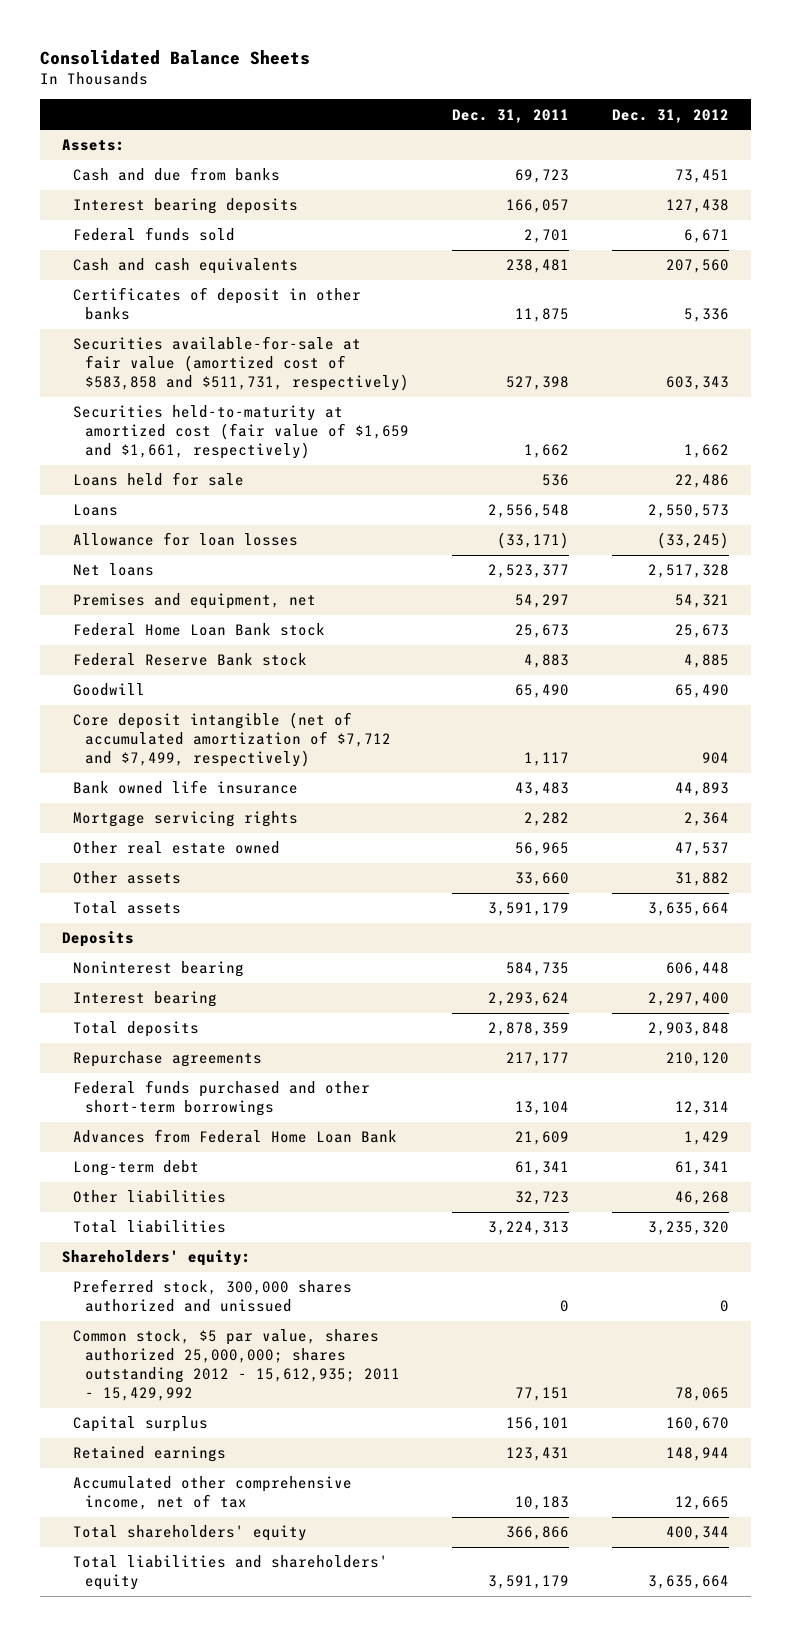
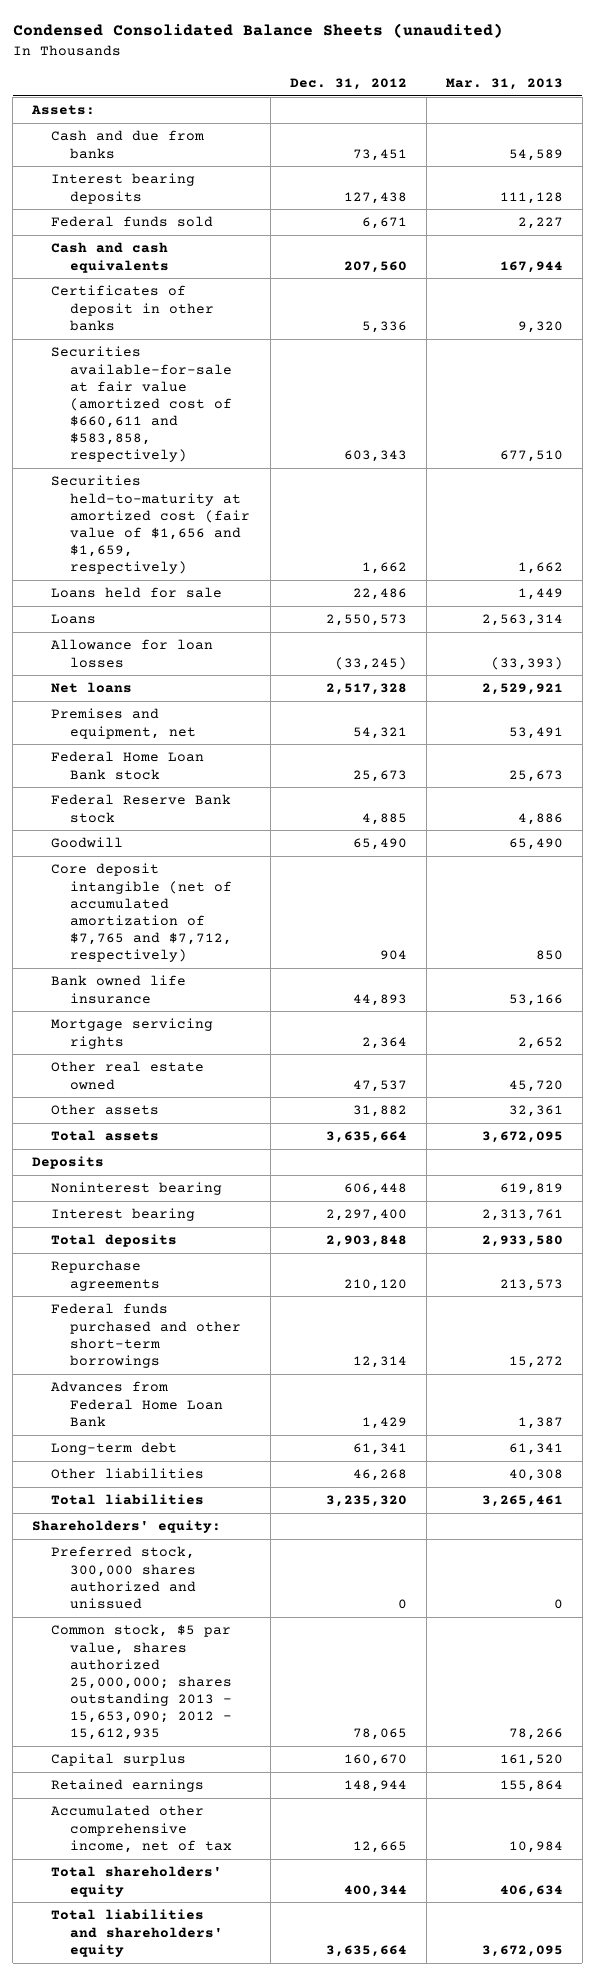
[40,49,311,65] Consolidated Balance Sheets -> [12,23,503,39] Condensed Consolidated Balance Sheets (unaudited)
[452,108,570,123] Dec. 31, 2011 -> none
none -> [445,77,563,90] Mar. 31, 2013
[73,336,409,391] Securities available-for-sale at fair value (amortized cost of $583,858 and $511,731, respectively) -> [51,346,233,463] Securities available-for-sale at fair value (amortized cost of $660,611 and $583,858, respectively)
[73,405,409,459] Securities held-to-maturity at amortized cost (fair value of $1,659 and $1,661, respectively) -> [51,475,251,575] Securities held-to-maturity at amortized cost (fair value of $1,656 and $1,659, respectively)
[73,712,391,767] Core deposit intangible (net of accumulated amortization of $7,712 and $7,499, respectively) -> [51,863,233,963] Core deposit intangible (net of accumulated amortization of $7,765 and $7,712, respectively)
[73,1329,400,1401] Common stock, $5 par value, shares authorized 25,000,000; shares outstanding 2012 - 15,612,935; 2011 - 15,429,992 -> [51,1624,233,1741] Common stock, $5 par value, shares authorized 25,000,000; shares outstanding 2013 - 15,653,090; 2012 - 15,612,935

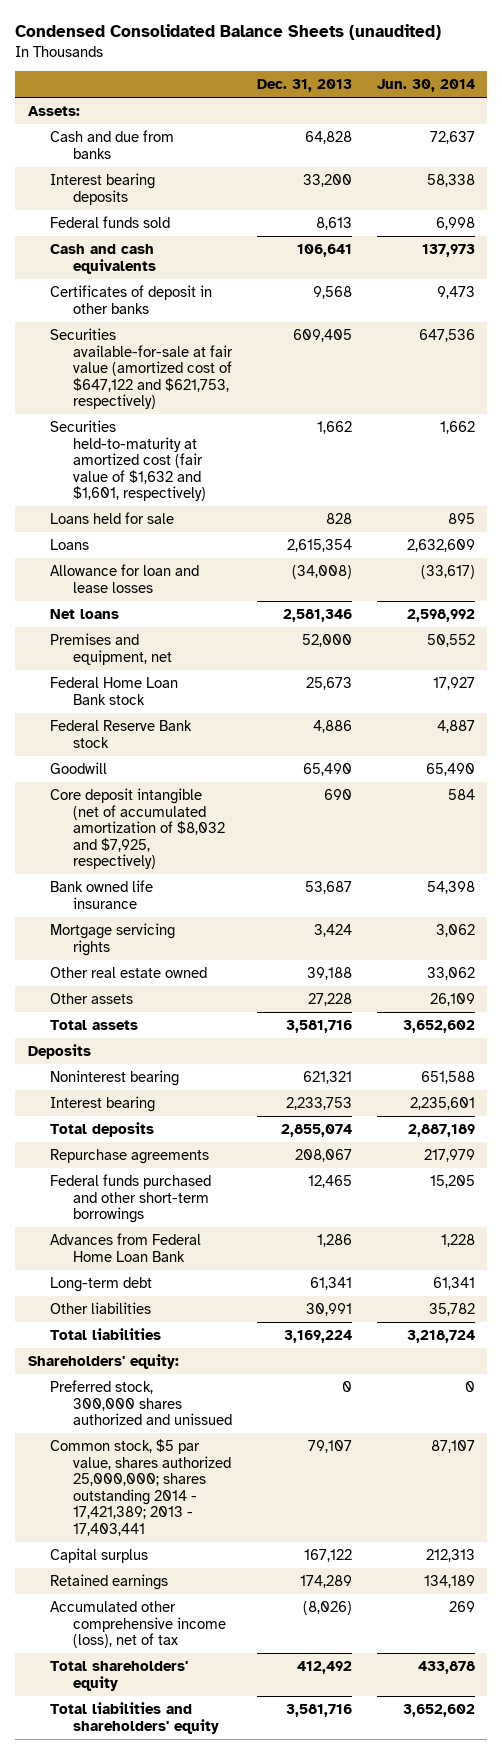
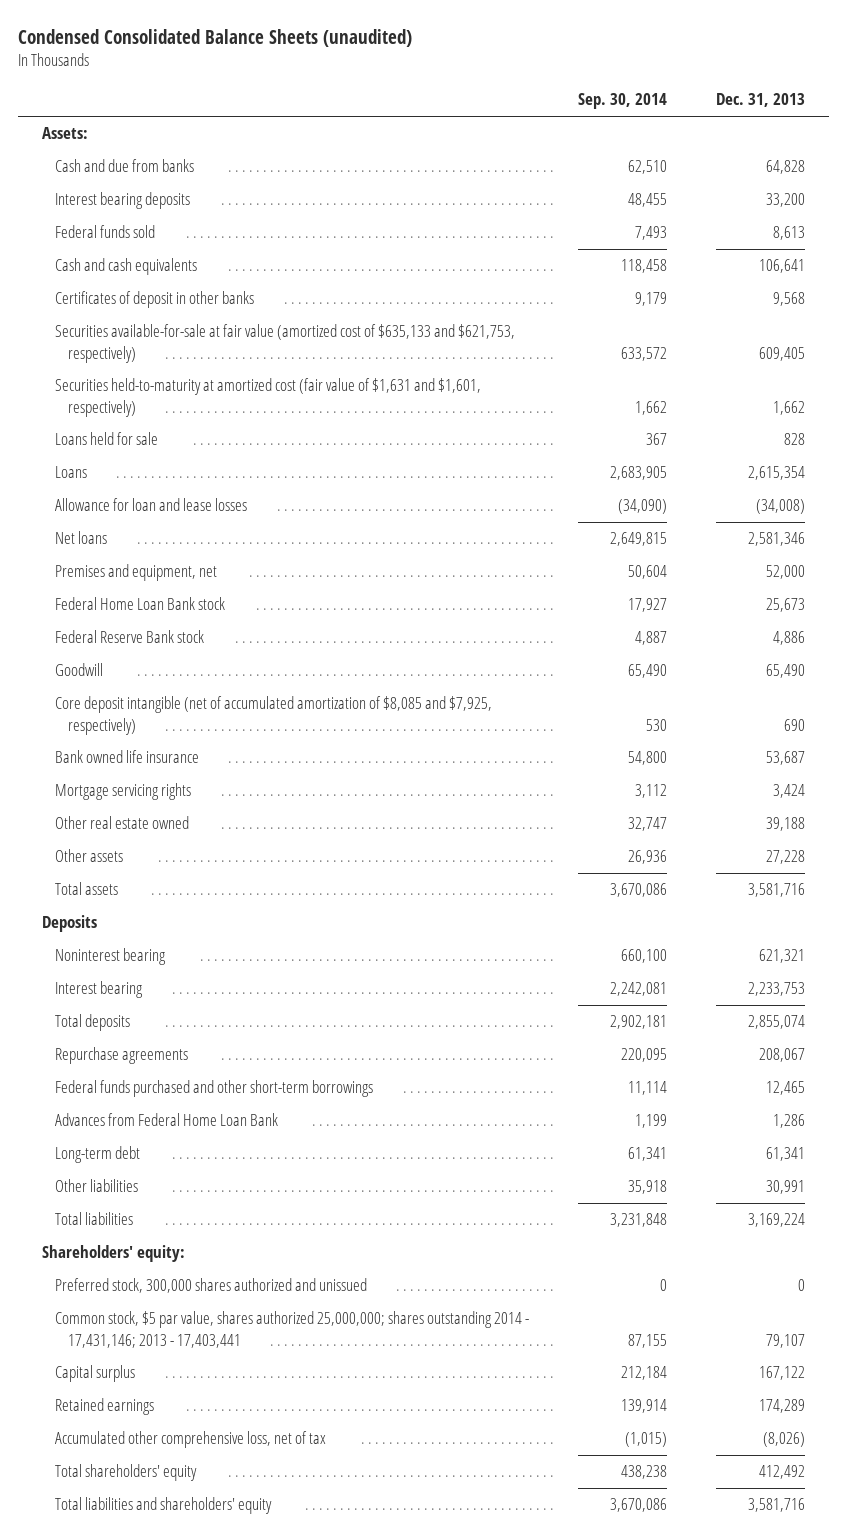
[376,78,475,92] Jun. 30, 2014 -> none
none -> [578,93,668,110] Sep. 30, 2014
[50,327,234,410] Securities available-for-sale at fair value (amortized cost of $647,122 and $621,753, respectively) -> [55,324,516,363] Securities available-for-sale at fair value (amortized cost of $635,133 and $621,753, respectively)
[50,419,207,502] Securities held-to-maturity at amortized cost (fair value of $1,632 and $1,601, respectively) -> [55,378,482,417] Securities held-to-maturity at amortized cost (fair value of $1,631 and $1,601, respectively)
[50,787,226,870] Core deposit intangible (net of accumulated amortization of $8,032 and $7,925, respectively) -> [55,696,493,735] Core deposit intangible (net of accumulated amortization of $8,085 and $7,925, respectively)
[50,1438,232,1536] Common stock, $5 par value, shares authorized 25,000,000; shares outstanding 2014 - 17,421,389; 2013 - 17,403,441 -> [55,1311,530,1348] Common stock, $5 par value, shares authorized 25,000,000; shares outstanding 2014 - 17,431,146; 2013 - 17,403,441
[50,1600,227,1649] Accumulated other comprehensive income (loss), net of tax -> [55,1431,327,1449] Accumulated other comprehensive loss, net of tax

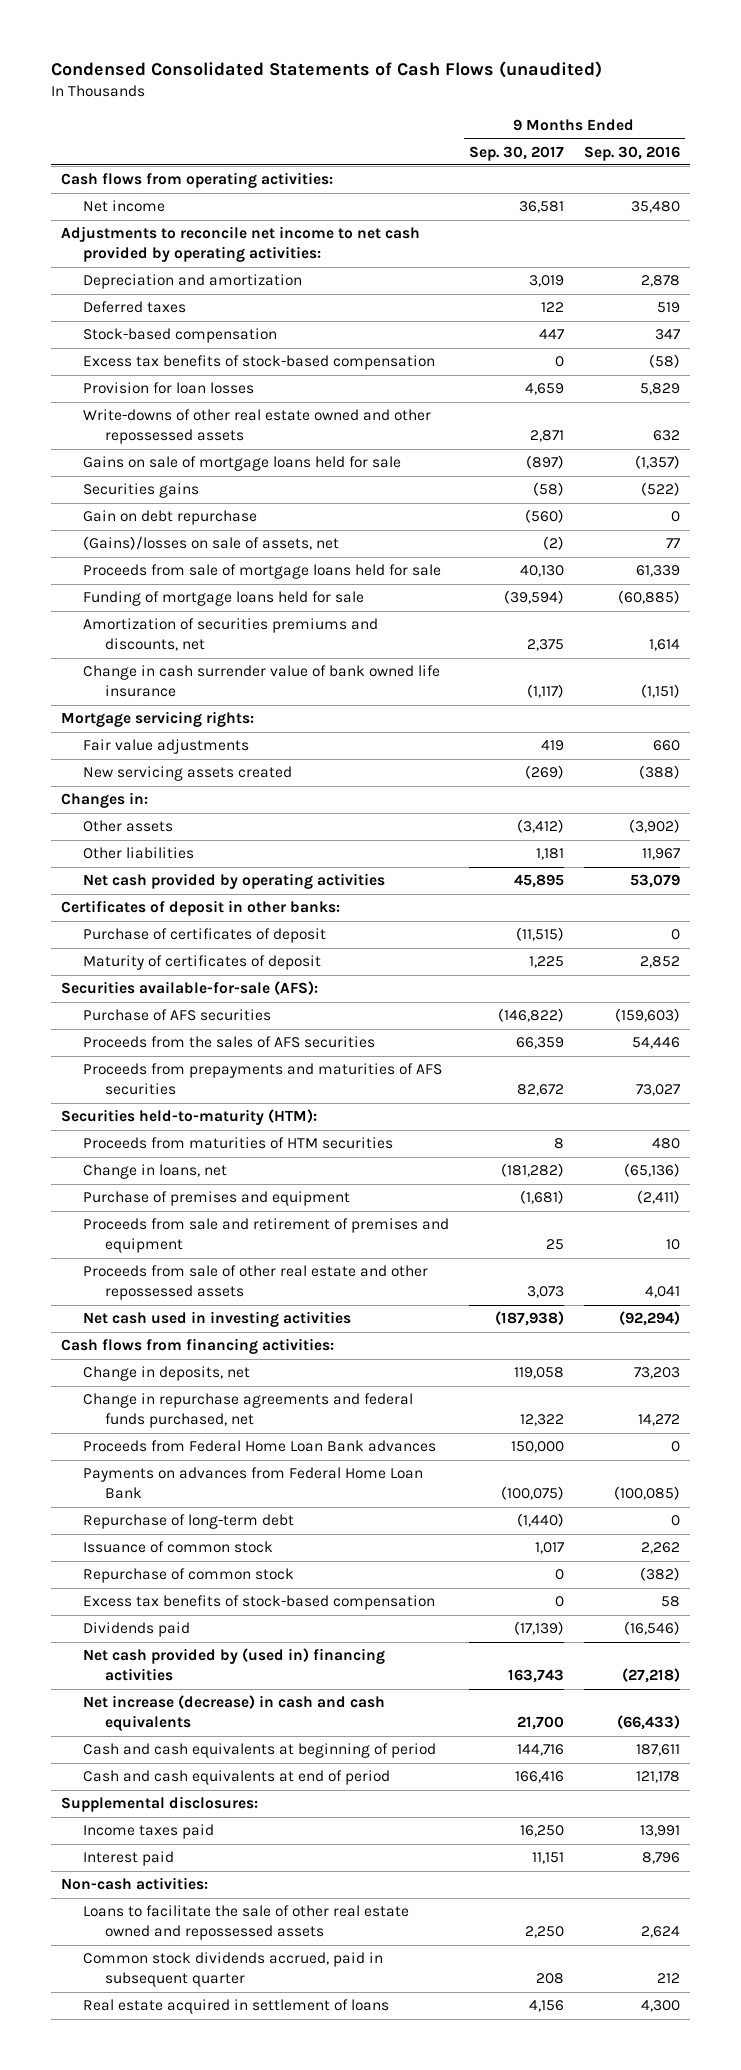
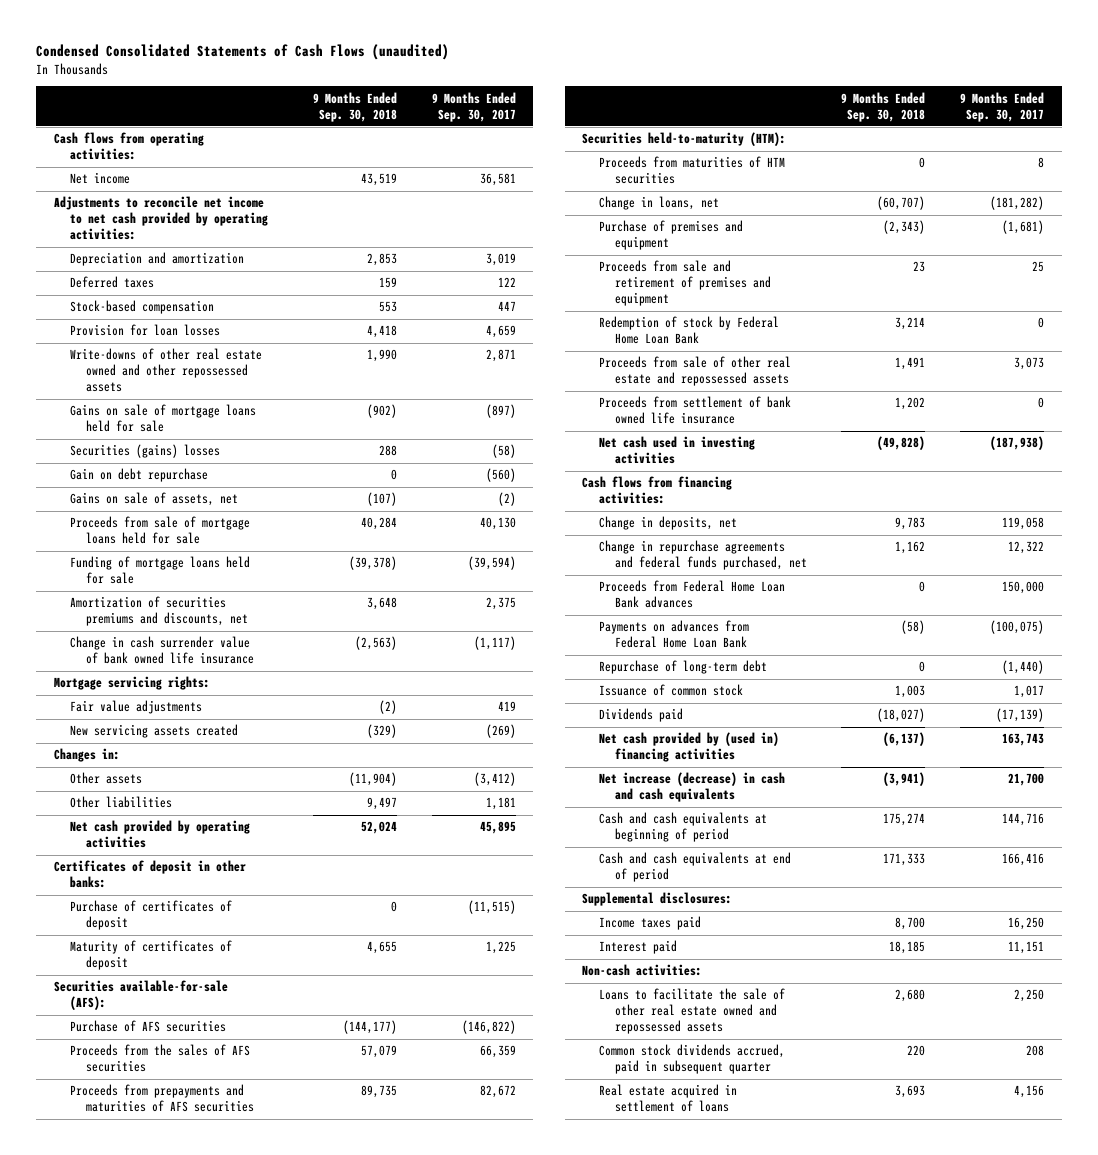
[583,145,680,161] Sep. 30, 2016 -> none
none -> [312,91,397,122] 9 Months Ended Sep. 30, 2018
[83,355,436,371] Excess tax benefits of stock-based compensation -> none
[83,483,200,499] Securities gains -> [69,444,220,459] Securities (gains) losses
[83,536,340,551] (Gains)/losses on sale of assets, net -> [69,492,238,507] Gains on sale of assets, net
none -> [598,316,779,345] Redemption of stock by Federal Home Loan Bank
[83,1265,429,1301] Proceeds from sale of other real estate and other repossessed assets -> [598,356,791,387] Proceeds from sale of other real estate and repossessed assets
none -> [598,396,791,425] Proceeds from settlement of bank owned life insurance
[83,1568,295,1584] Repurchase of common stock -> none
[83,1595,436,1611] Excess tax benefits of stock-based compensation -> none

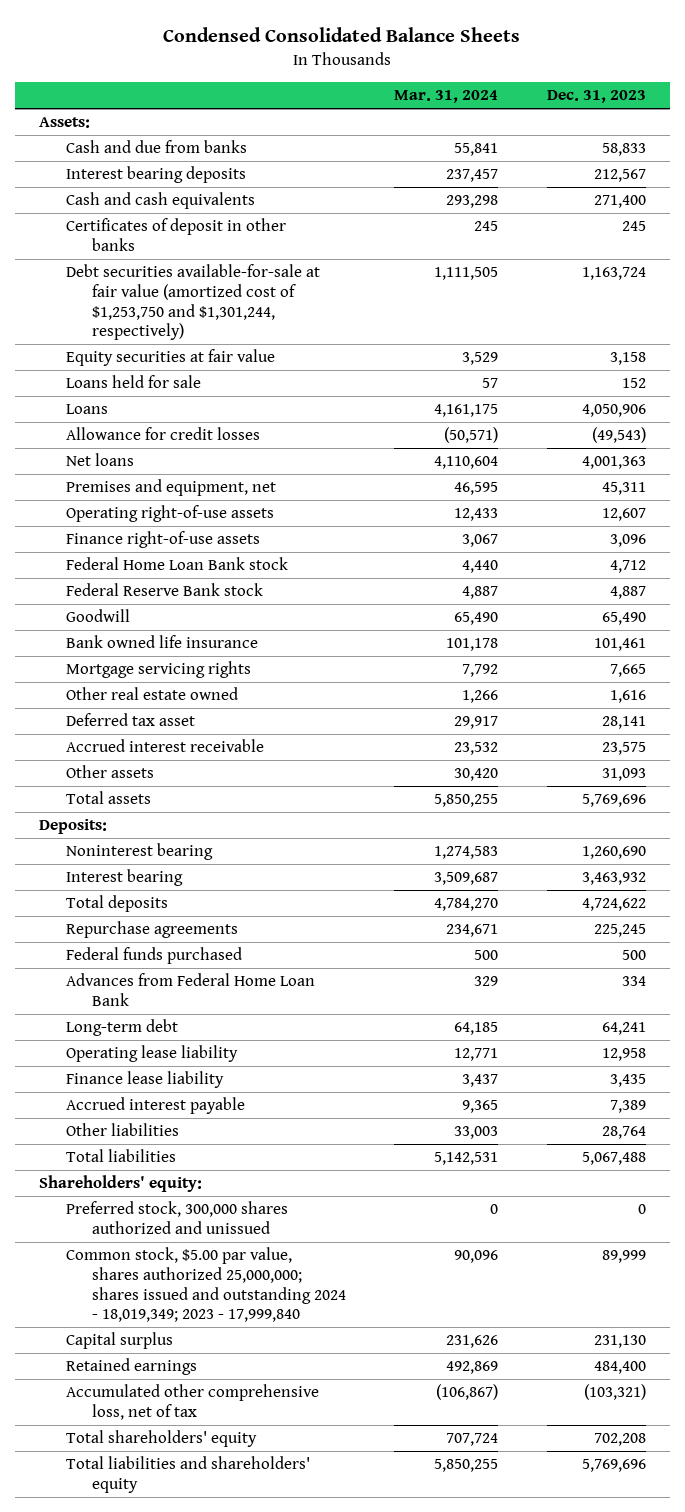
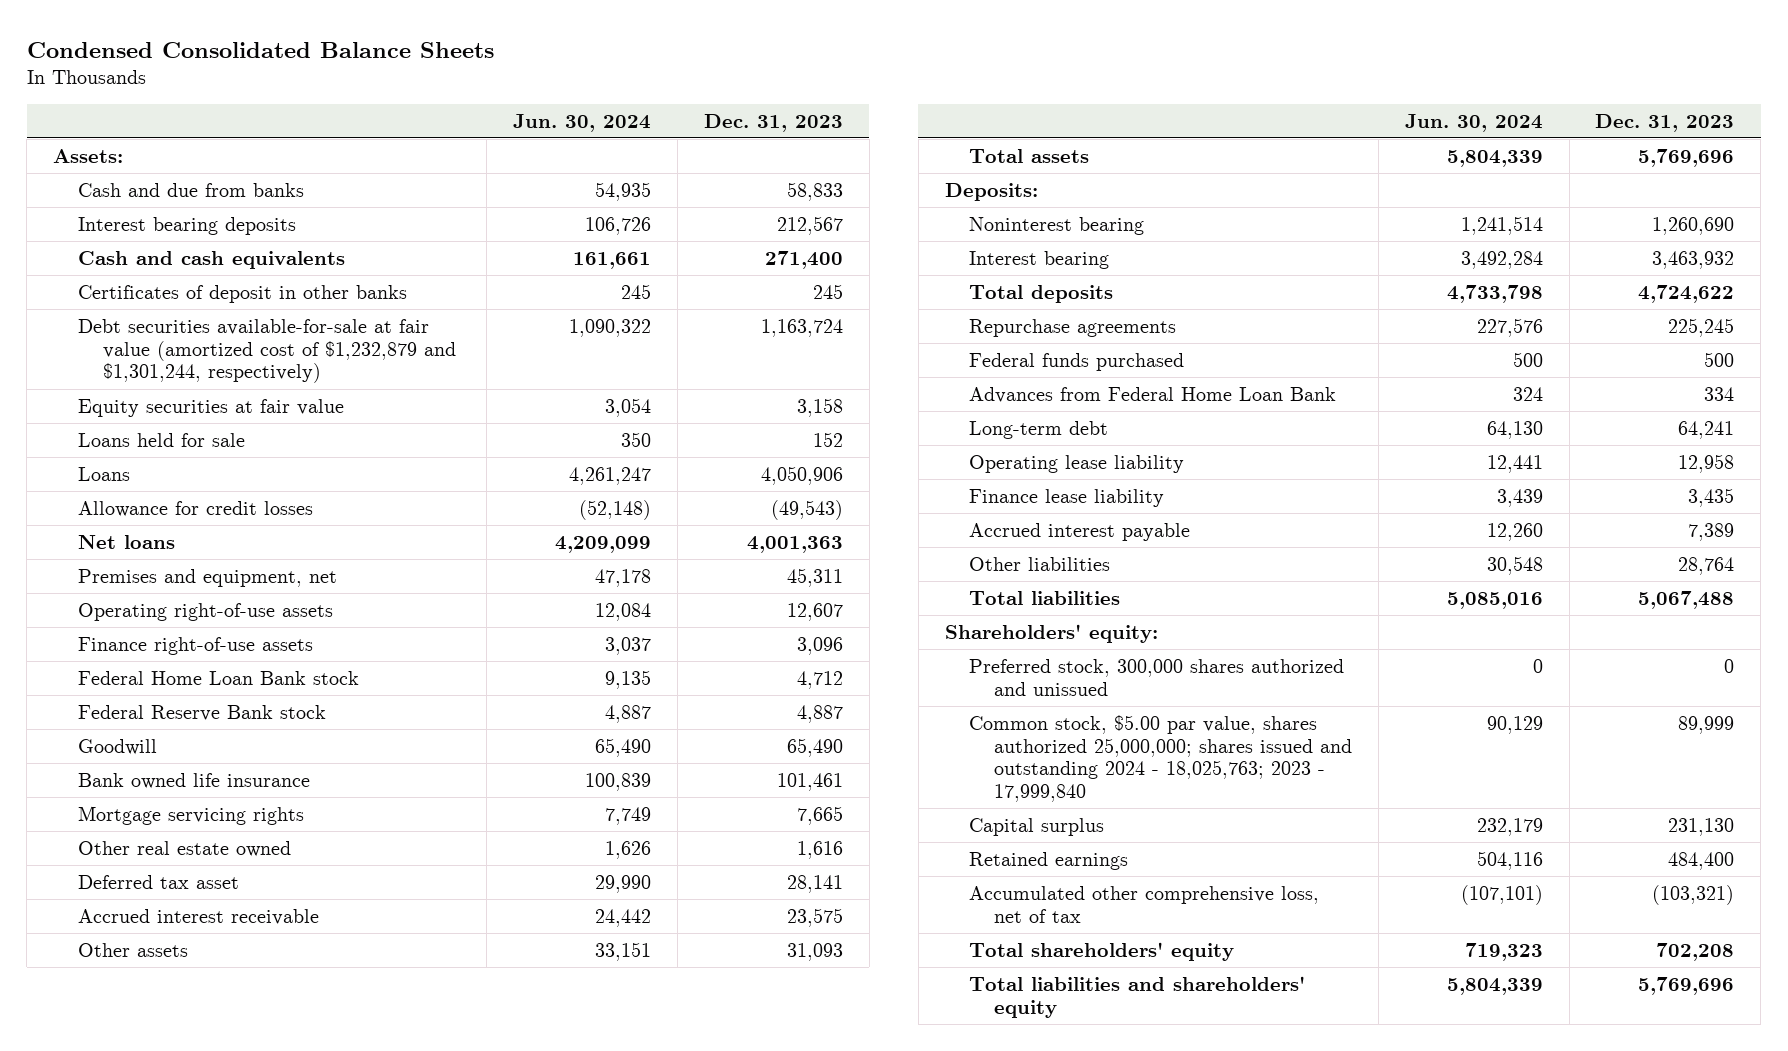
[394,90,499,104] Mar. 31, 2024 -> none
none -> [513,113,652,132] Jun. 30, 2024
[65,264,320,341] Debt securities available-for-sale at fair value (amortized cost of $1,253,750 and $1,301,244, respectively) -> [77,318,456,384] Debt securities available-for-sale at fair value (amortized cost of $1,232,879 and $1,301,244, respectively)
[65,1247,347,1323] Common stock, $5.00 par value, shares authorized 25,000,000; shares issued and outstanding 2024 - 18,019,349; 2023 - 17,999,840 -> [969,714,1353,803] Common stock, $5.00 par value, shares authorized 25,000,000; shares issued and outstanding 2024 - 18,025,763; 2023 - 17,999,840

